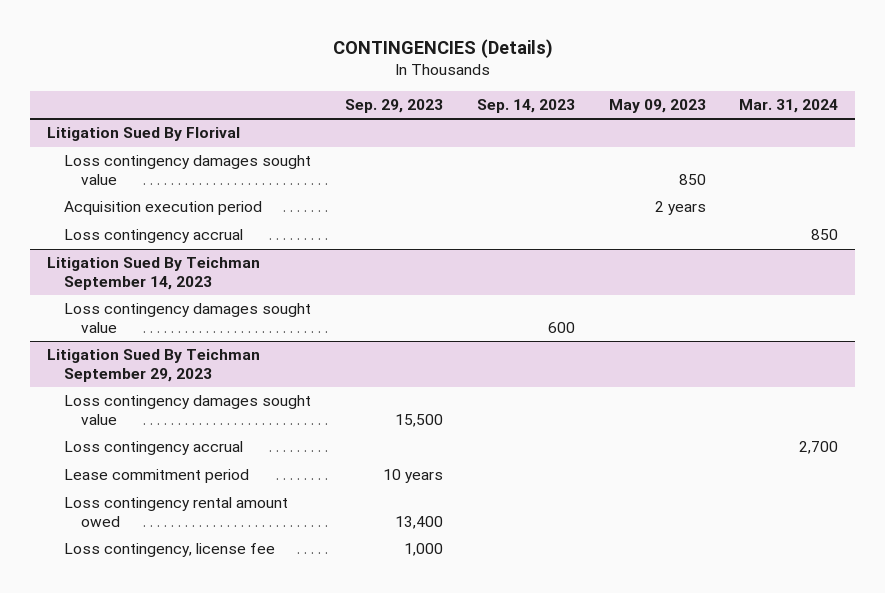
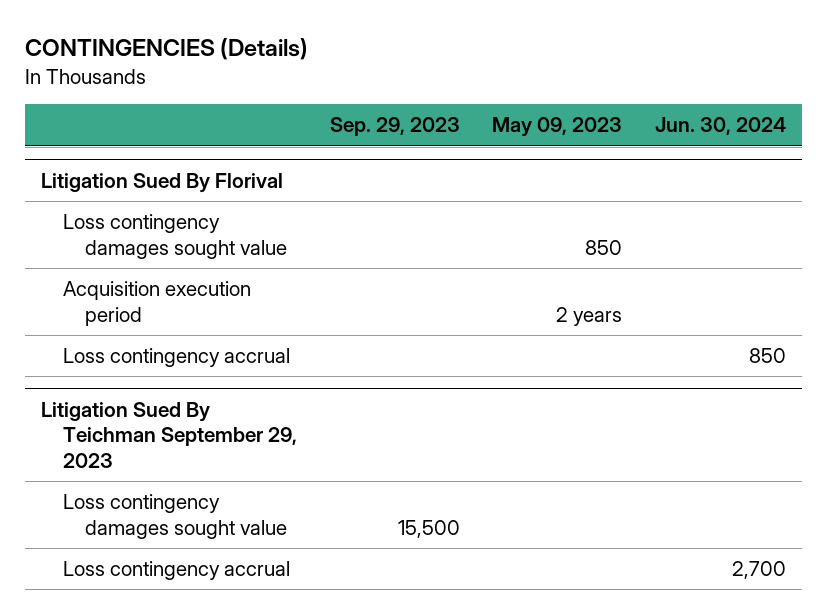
[476,98,575,113] Sep. 14, 2023 -> none
[739,98,839,113] Mar. 31, 2024 -> none
none -> [654,117,786,136] Jun. 30, 2024
[46,257,260,290] Litigation Sued By Teichman September 14, 2023 -> none
[63,303,311,333] Loss contingency damages sought value -> none
[63,469,249,484] Lease commitment period -> none
[63,497,288,527] Loss contingency rental amount owed -> none
[63,543,275,558] Loss contingency, license fee -> none

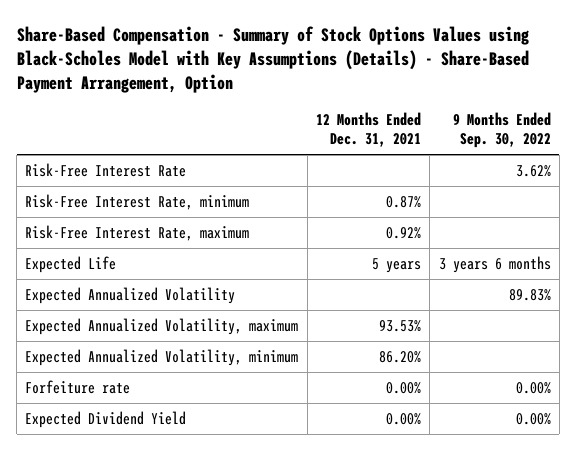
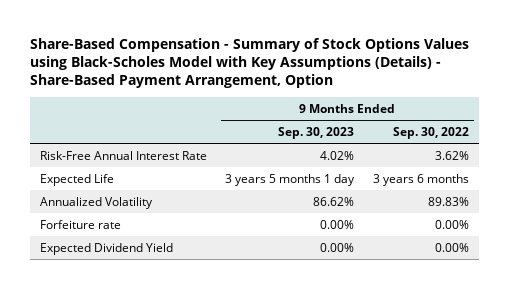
[315,111,421,148] 12 Months Ended Dec. 31, 2021 -> none
none -> [278,127,355,140] Sep. 30, 2023
[25,193,250,210] Risk-Free Interest Rate, minimum -> none
[25,224,250,241] Risk-Free Interest Rate, maximum -> none
[25,162,187,177] Risk-Free Interest Rate -> [39,150,207,160] Risk-Free Annual Interest Rate
[25,317,299,335] Expected Annualized Volatility, maximum -> none
[25,348,299,366] Expected Annualized Volatility, minimum -> none
[25,286,236,304] Expected Annualized Volatility -> [39,196,153,209] Annualized Volatility

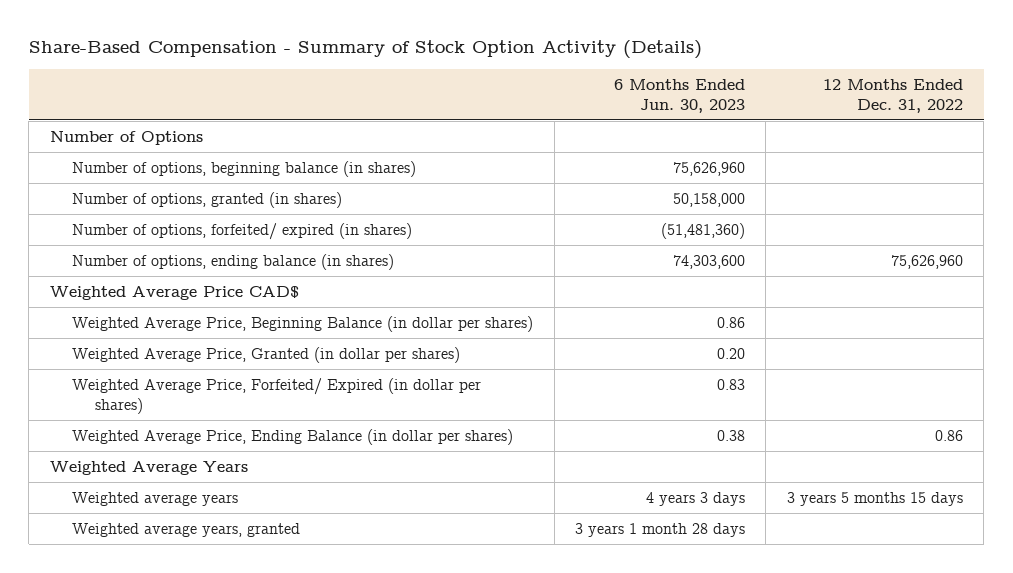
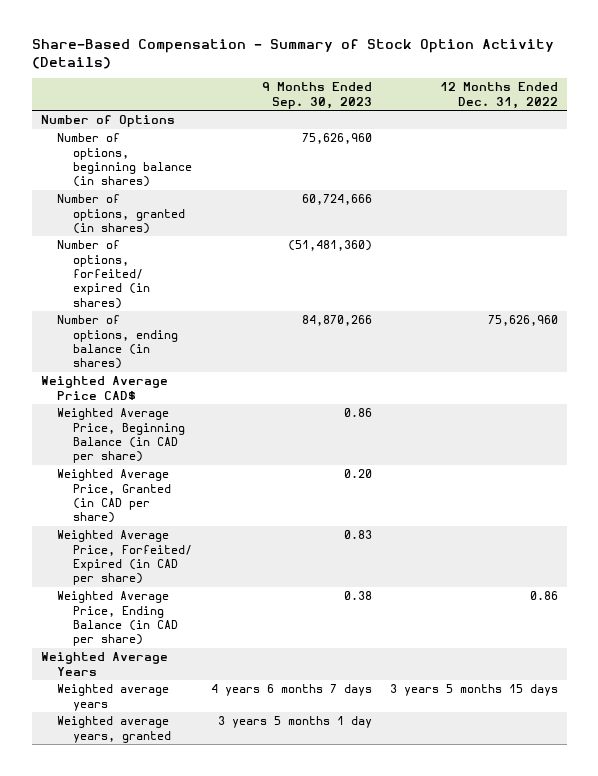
[614,79,746,113] 6 Months Ended Jun. 30, 2023 -> none
none -> [261,82,372,109] 9 Months Ended Sep. 30, 2023
[72,316,534,333] Weighted Average Price, Beginning Balance (in dollar per shares) -> [56,408,186,464] Weighted Average Price, Beginning Balance (in CAD per share)
[72,347,461,364] Weighted Average Price, Granted (in dollar per shares) -> [56,469,172,524] Weighted Average Price, Granted (in CAD per share)
[72,378,482,414] Weighted Average Price, Forfeited/ Expired (in dollar per shares) -> [56,530,193,586] Weighted Average Price, Forfeited/ Expired (in CAD per share)
[72,429,514,446] Weighted Average Price, Ending Balance (in dollar per shares) -> [56,591,179,647] Weighted Average Price, Ending Balance (in CAD per share)

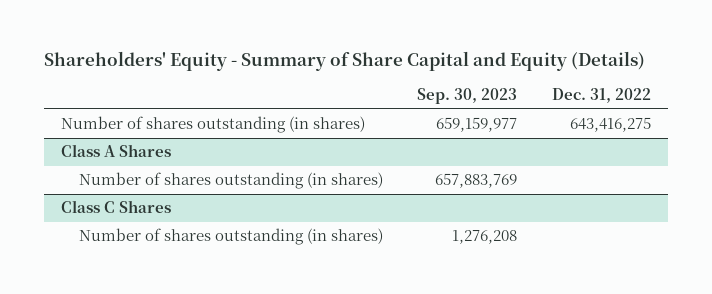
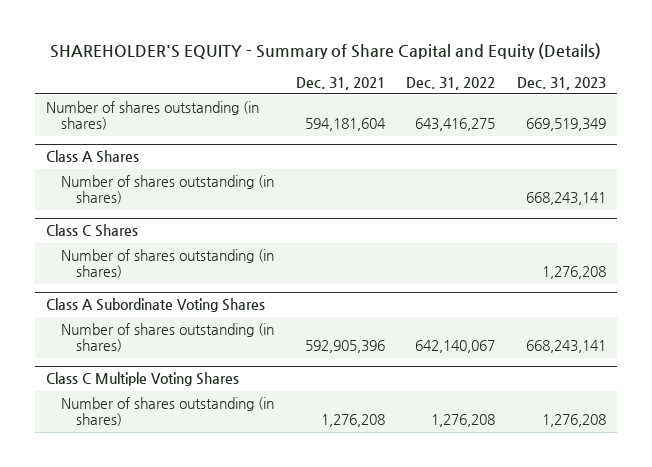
[43,51,645,72] Shareholders' Equity - Summary of Share Capital and Equity (Details) -> [49,42,601,59] SHAREHOLDER'S EQUITY - Summary of Share Capital and Equity (Details)
[417,88,518,105] Sep. 30, 2023 -> none
none -> [295,76,385,90] Dec. 31, 2021
none -> [517,76,607,90] Dec. 31, 2023
none -> [45,298,265,313] Class A Subordinate Voting Shares
none -> [60,322,274,353] Number of shares outstanding (in shares)
none -> [45,372,239,387] Class C Multiple Voting Shares
none -> [60,396,274,427] Number of shares outstanding (in shares)

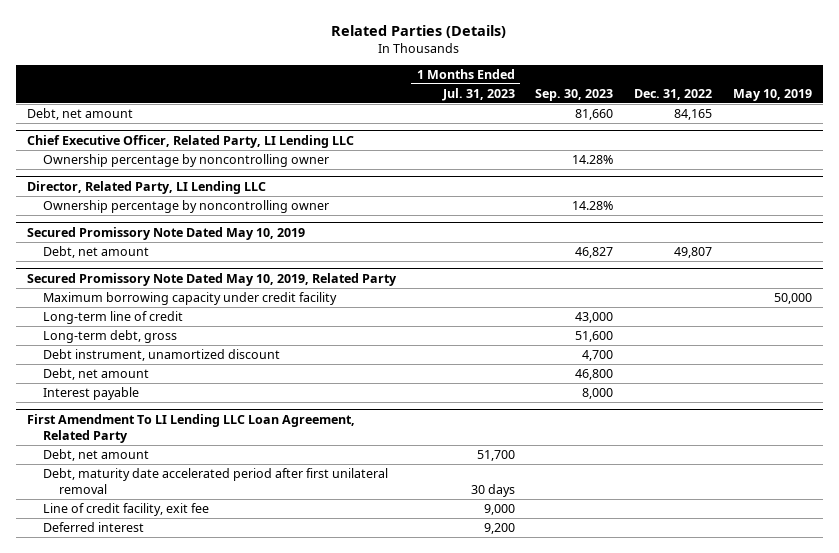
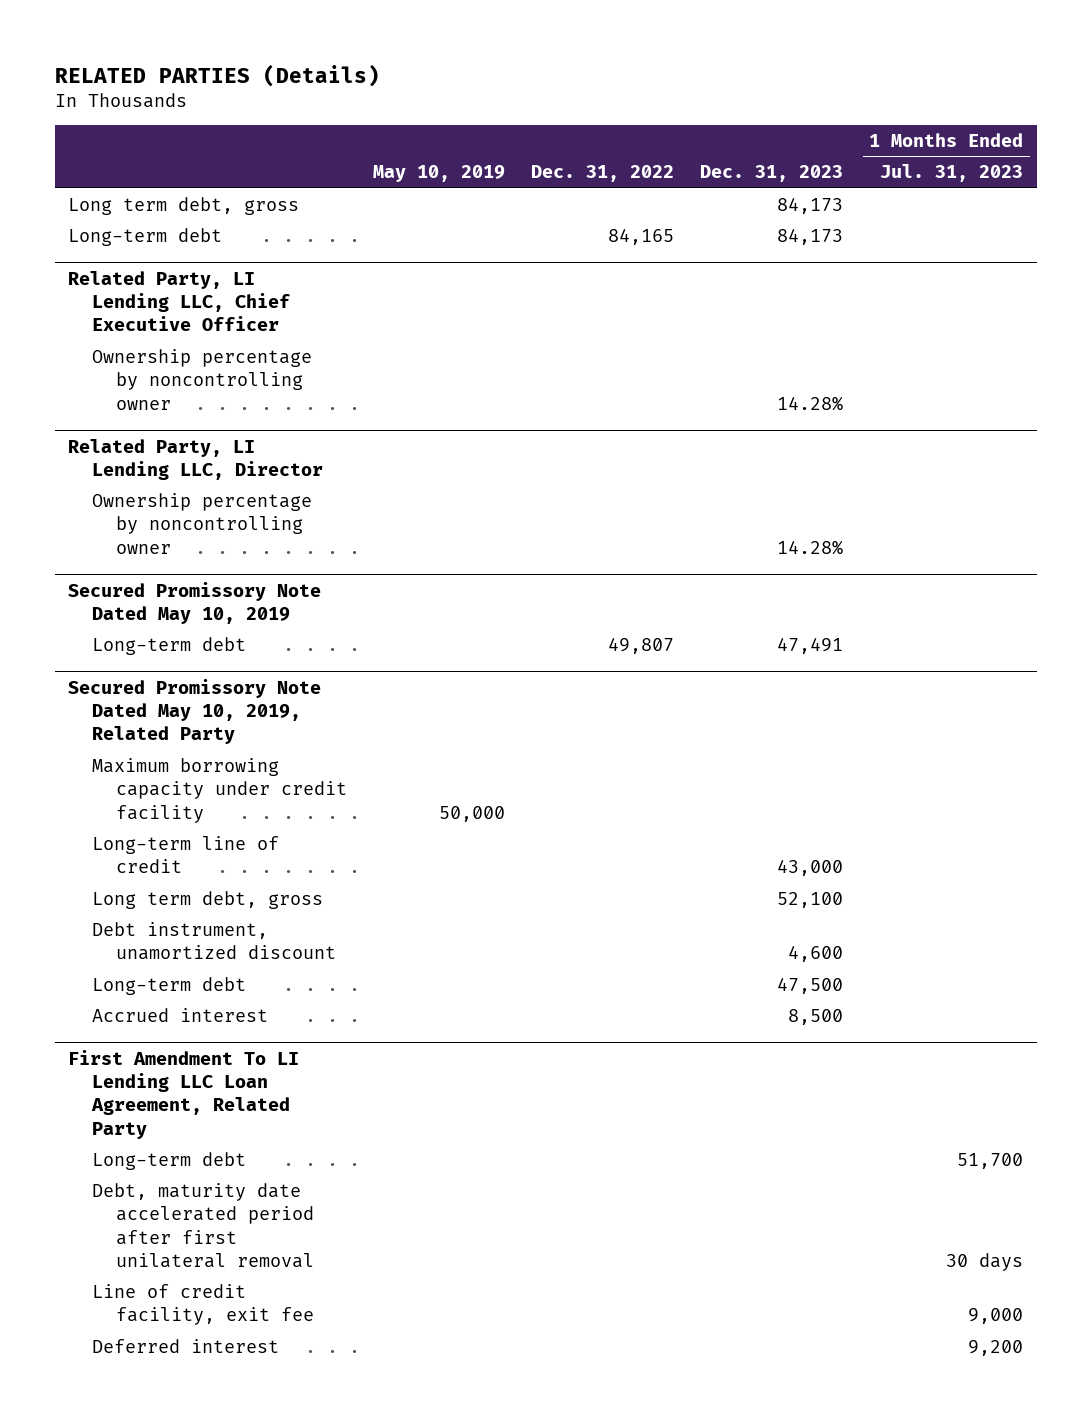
[331,24,507,38] Related Parties (Details) -> [55,63,381,87] RELATED PARTIES (Details)
[535,88,614,101] Sep. 30, 2023 -> none
none -> [700,165,844,183] Dec. 31, 2023
none -> [68,196,300,215] Long term debt, gross
[26,107,133,120] Debt, net amount -> [68,227,223,246] Long-term debt
[26,134,354,148] Chief Executive Officer, Related Party, LI Lending LLC -> [68,270,291,332] Related Party, LI Lending LLC, Chief Executive Officer
[26,180,266,194] Director, Related Party, LI Lending LLC -> [68,438,324,480] Related Party, LI Lending LLC, Director
[42,245,149,258] Debt, net amount -> [92,636,247,655] Long-term debt
[42,329,177,343] Long-term debt, gross -> [92,890,324,909] Long term debt, gross
[42,367,149,380] Debt, net amount -> [92,976,247,995] Long-term debt
[42,386,139,400] Interest payable -> [92,1007,269,1022] Accrued interest
[42,448,149,461] Debt, net amount -> [92,1151,247,1170] Long-term debt

